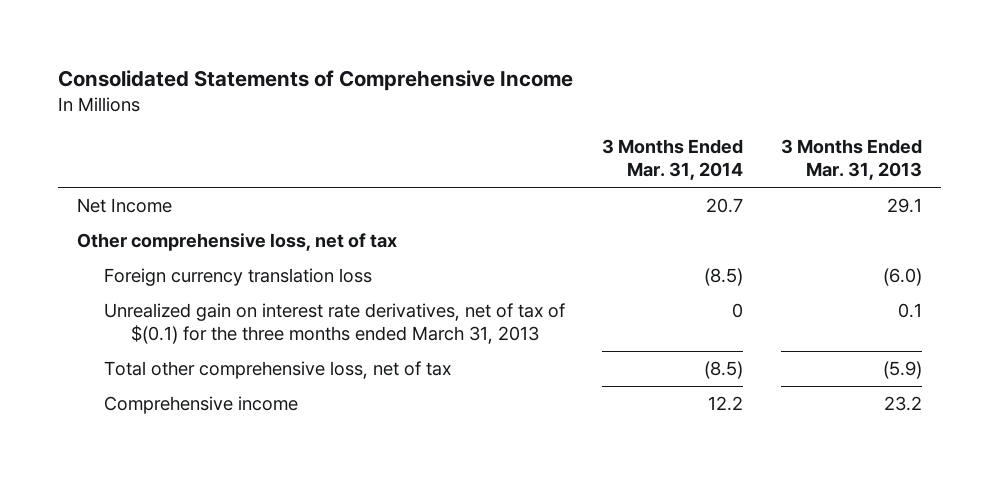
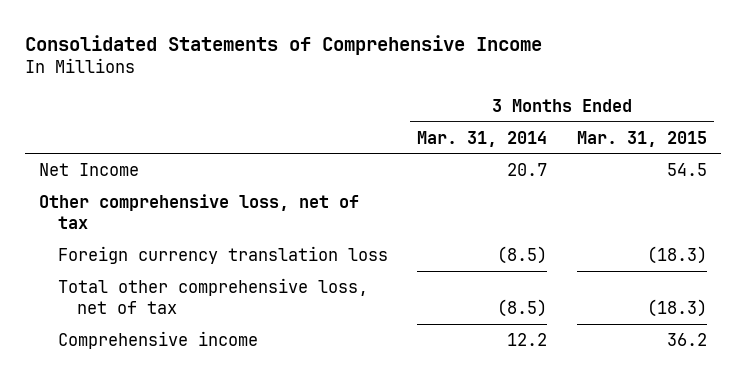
[780,139,922,181] 3 Months Ended Mar. 31, 2013 -> none
none -> [576,130,707,147] Mar. 31, 2015
[103,303,565,345] Unrealized gain on interest rate derivatives, net of tax of $(0.1) for the three months ended March 31, 2013 -> none

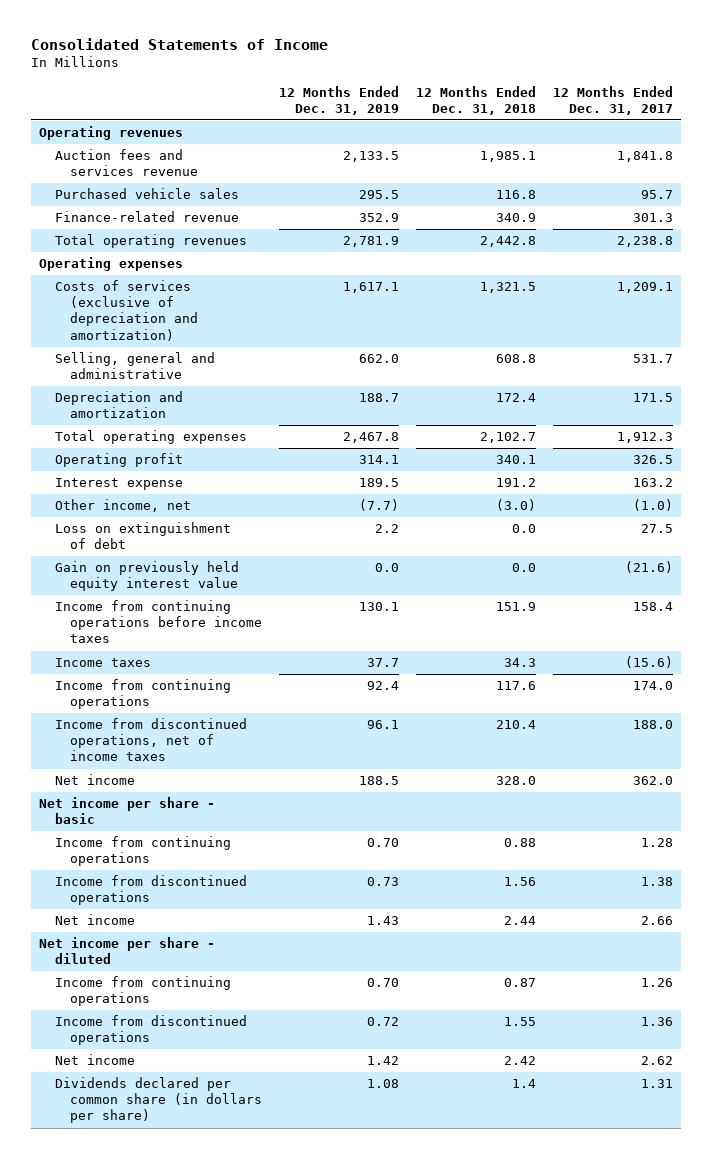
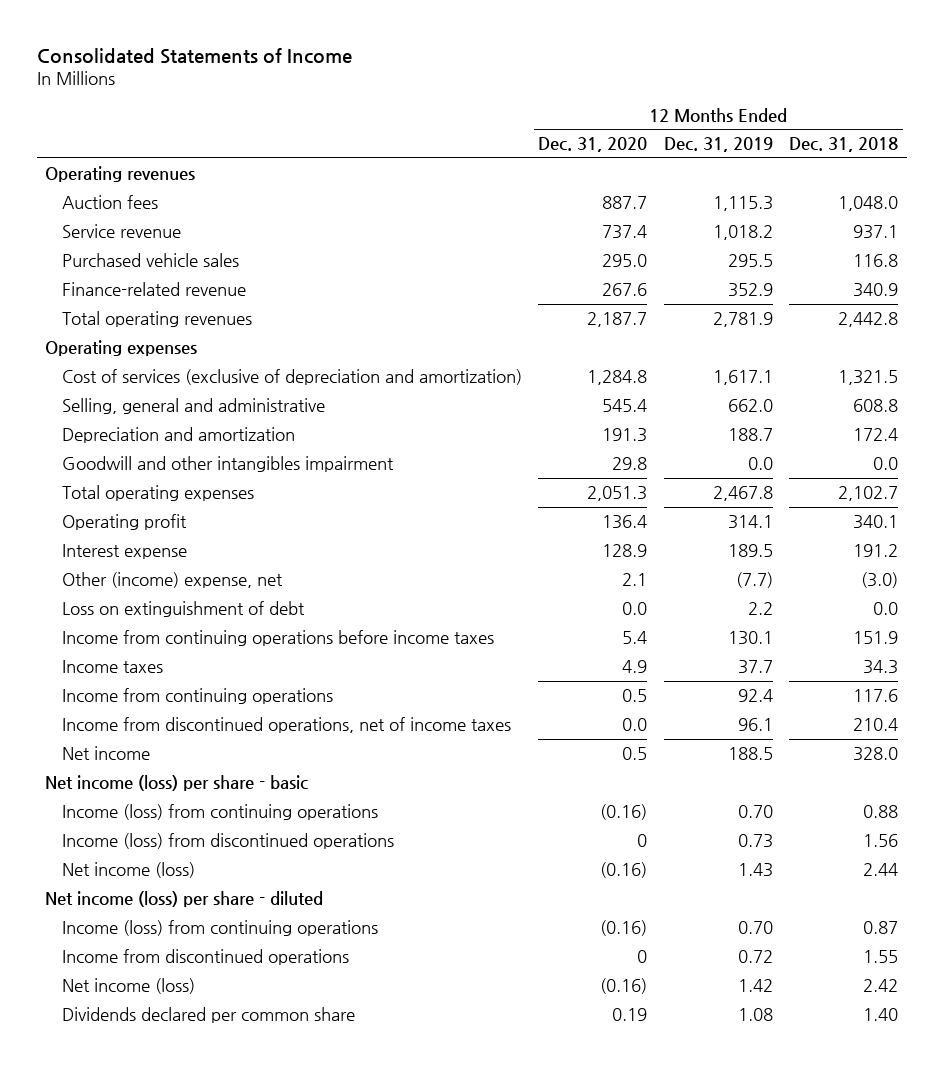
[552,85,673,115] 12 Months Ended Dec. 31, 2017 -> none
none -> [538,137,648,153] Dec. 31, 2020
[54,149,199,177] Auction fees and services revenue -> none
none -> [61,194,158,209] Auction fees
none -> [61,223,181,238] Service revenue
[54,280,199,341] Costs of services (exclusive of depreciation and amortization) -> [61,368,522,385] Cost of services (exclusive of depreciation and amortization)
none -> [61,455,394,472] Goodwill and other intangibles impairment
[54,499,191,513] Other income, net -> [61,571,283,588] Other (income) expense, net
[54,561,239,592] Gain on previously held equity interest value -> none
[38,797,215,825] Net income per share - basic -> [45,774,309,791] Net income (loss) per share - basic
[54,836,231,867] Income from continuing operations -> [61,803,378,820] Income (loss) from continuing operations
[54,875,247,906] Income from discontinued operations -> [61,832,394,849] Income (loss) from discontinued operations
[54,914,135,926] Net income -> [61,861,195,878] Net income (loss)
[38,937,215,965] Net income per share - diluted -> [45,890,324,907] Net income (loss) per share - diluted
[54,976,231,1007] Income from continuing operations -> [61,919,378,936] Income (loss) from continuing operations
[54,1054,135,1066] Net income -> [61,977,195,994] Net income (loss)
[54,1077,263,1124] Dividends declared per common share (in dollars per share) -> [61,1006,355,1023] Dividends declared per common share
[512,1079,537,1089] 1.4 -> [863,1007,899,1021] 1.40

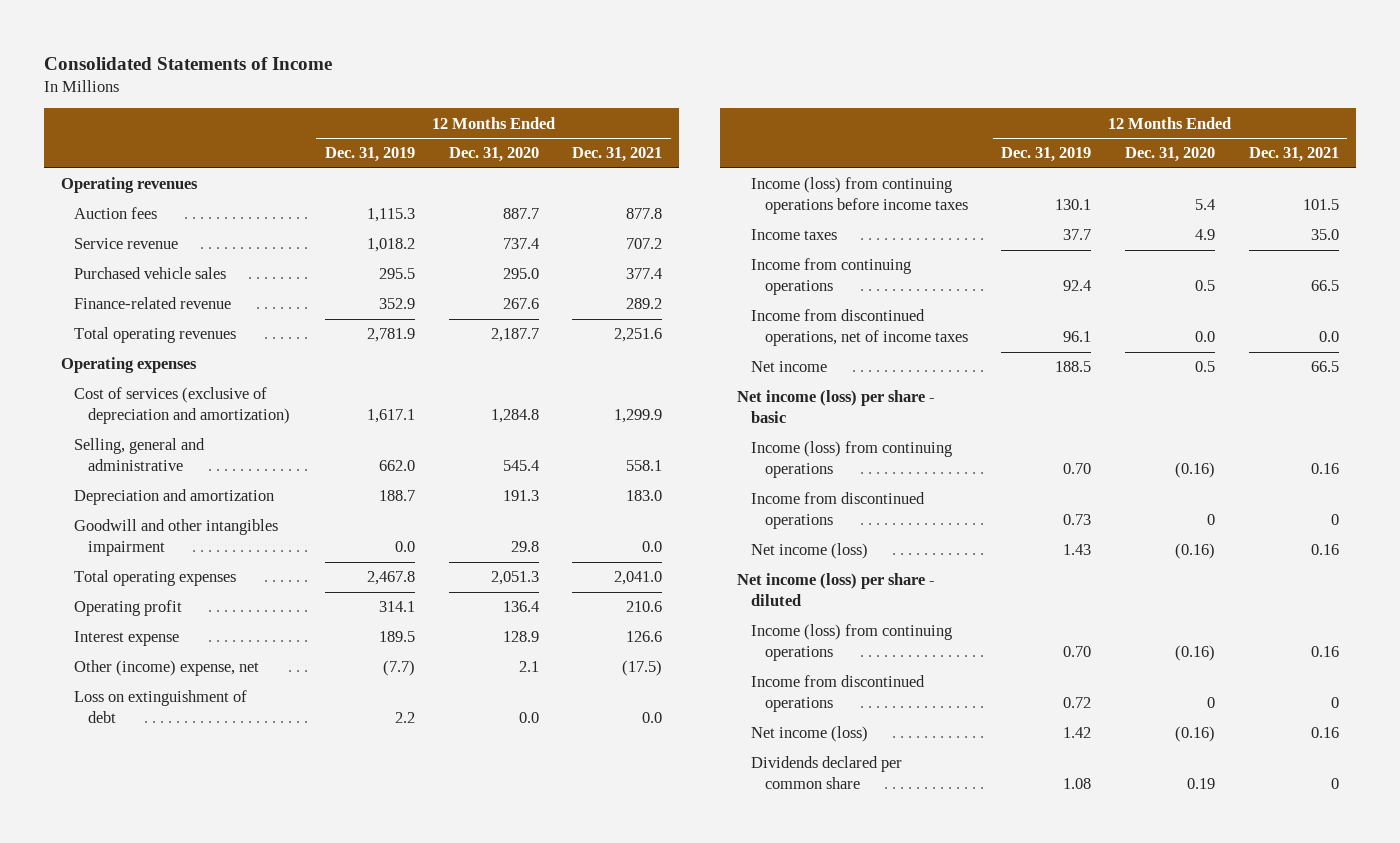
[789,137,899,153] Dec. 31, 2018 -> none
none -> [572,147,663,163] Dec. 31, 2021
[61,629,494,646] Income from continuing operations before income taxes -> [750,177,968,215] Income (loss) from continuing operations before income taxes
[61,832,394,849] Income (loss) from discontinued operations -> [750,492,925,530] Income from discontinued operations

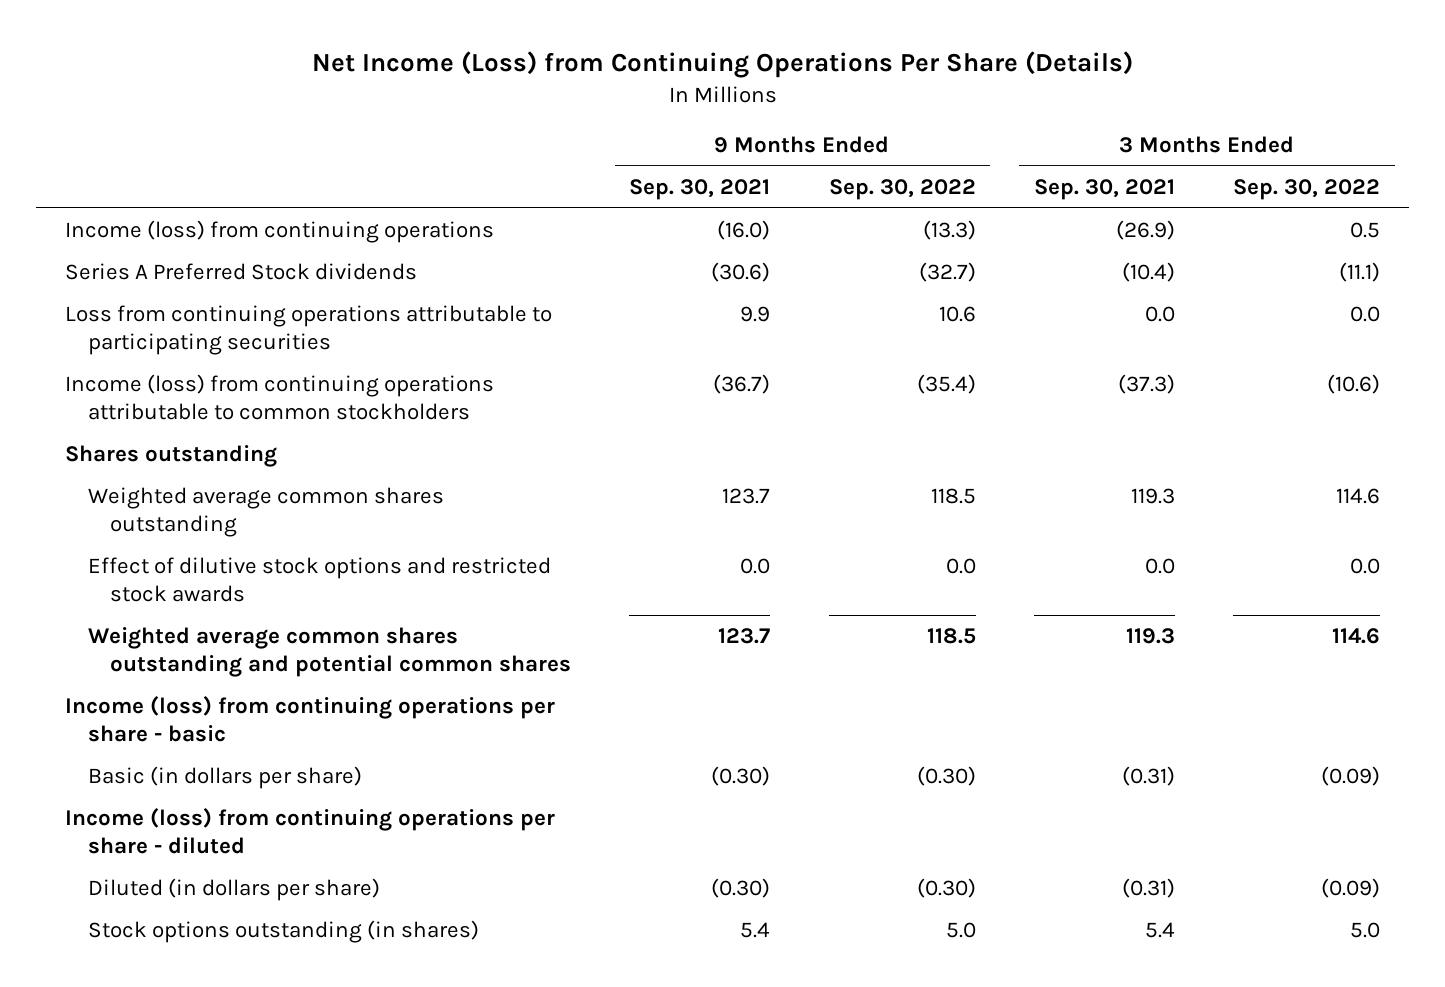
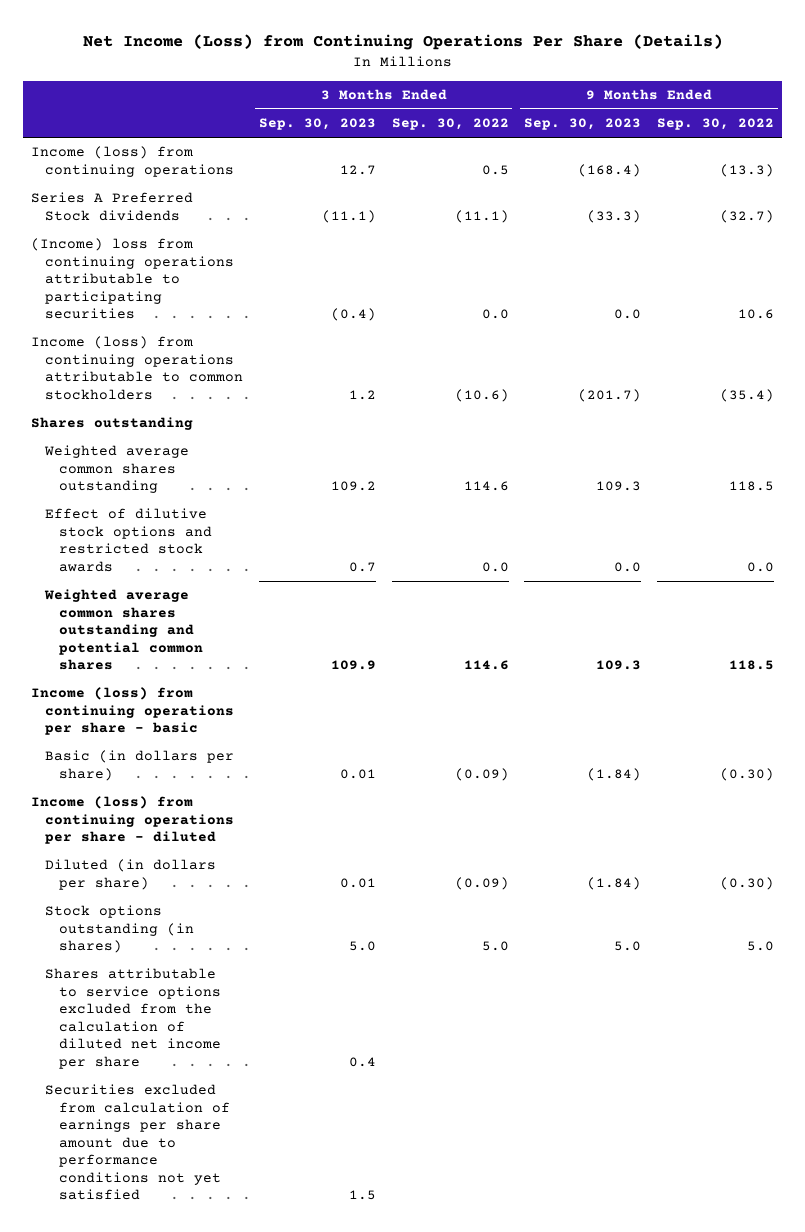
[629,178,771,200] Sep. 30, 2021 -> none
[1033,178,1175,200] Sep. 30, 2021 -> none
none -> [258,118,376,131] Sep. 30, 2023
none -> [524,118,642,131] Sep. 30, 2023
[65,305,553,356] Loss from continuing operations attributable to participating securities -> [31,238,235,320] (Income) loss from continuing operations attributable to participating securities
none -> [45,968,222,1069] Shares attributable to service options excluded from the calculation of diluted net income per share
none -> [45,1084,231,1201] Securities excluded from calculation of earnings per share amount due to performance conditions not yet satisfied

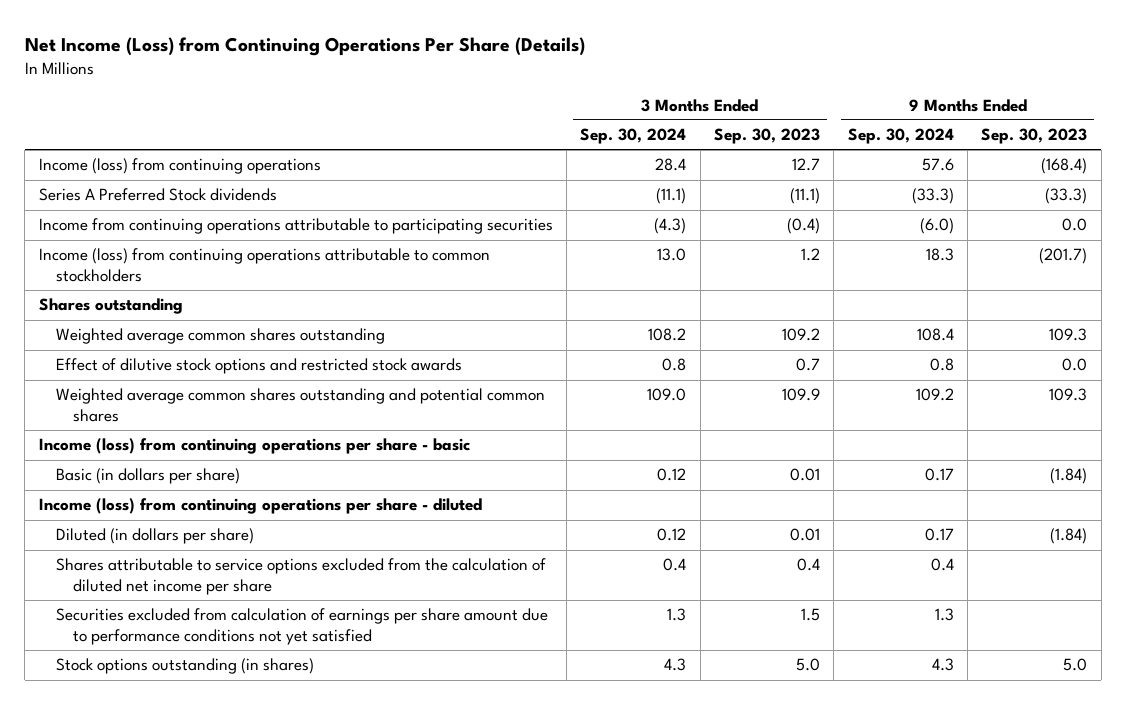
[391,118,509,131] Sep. 30, 2022 -> none
[656,118,774,131] Sep. 30, 2022 -> none
none -> [580,128,687,145] Sep. 30, 2024
none -> [847,128,954,145] Sep. 30, 2024
[31,238,235,320] (Income) loss from continuing operations attributable to participating securities -> [38,218,553,235] Income from continuing operations attributable to participating securities
[45,905,195,954] Stock options outstanding (in shares) -> [55,658,314,675] Stock options outstanding (in shares)

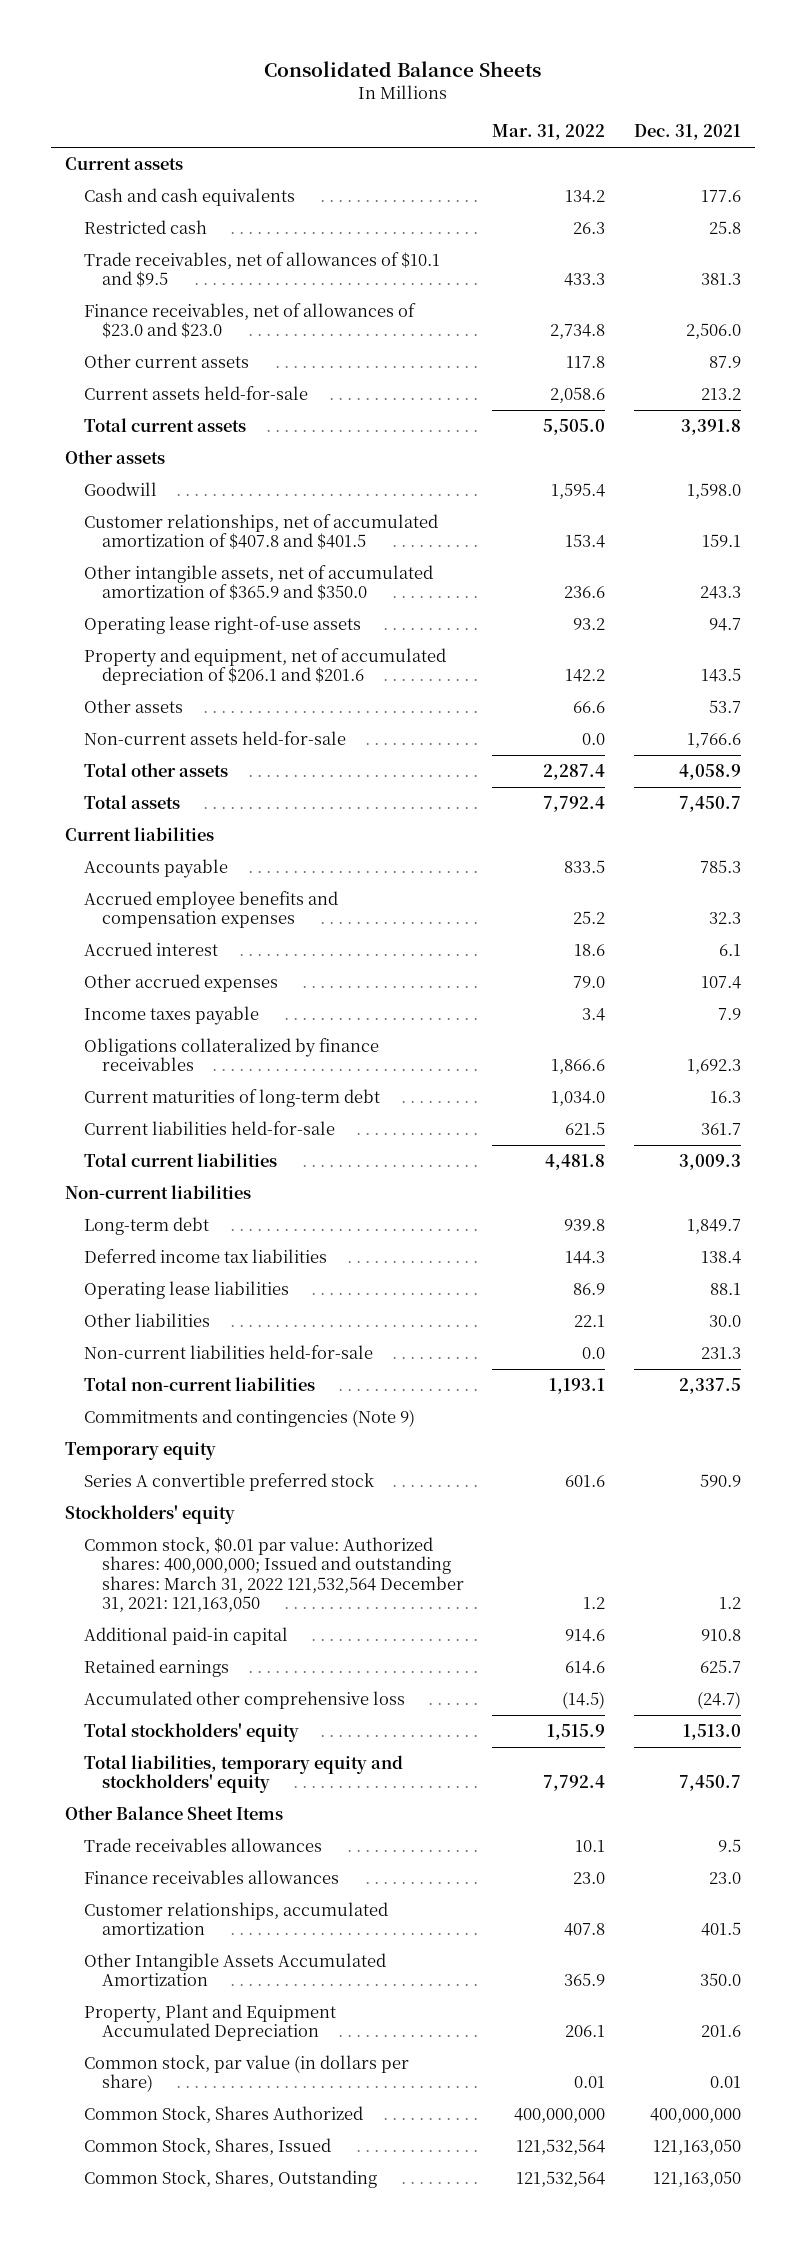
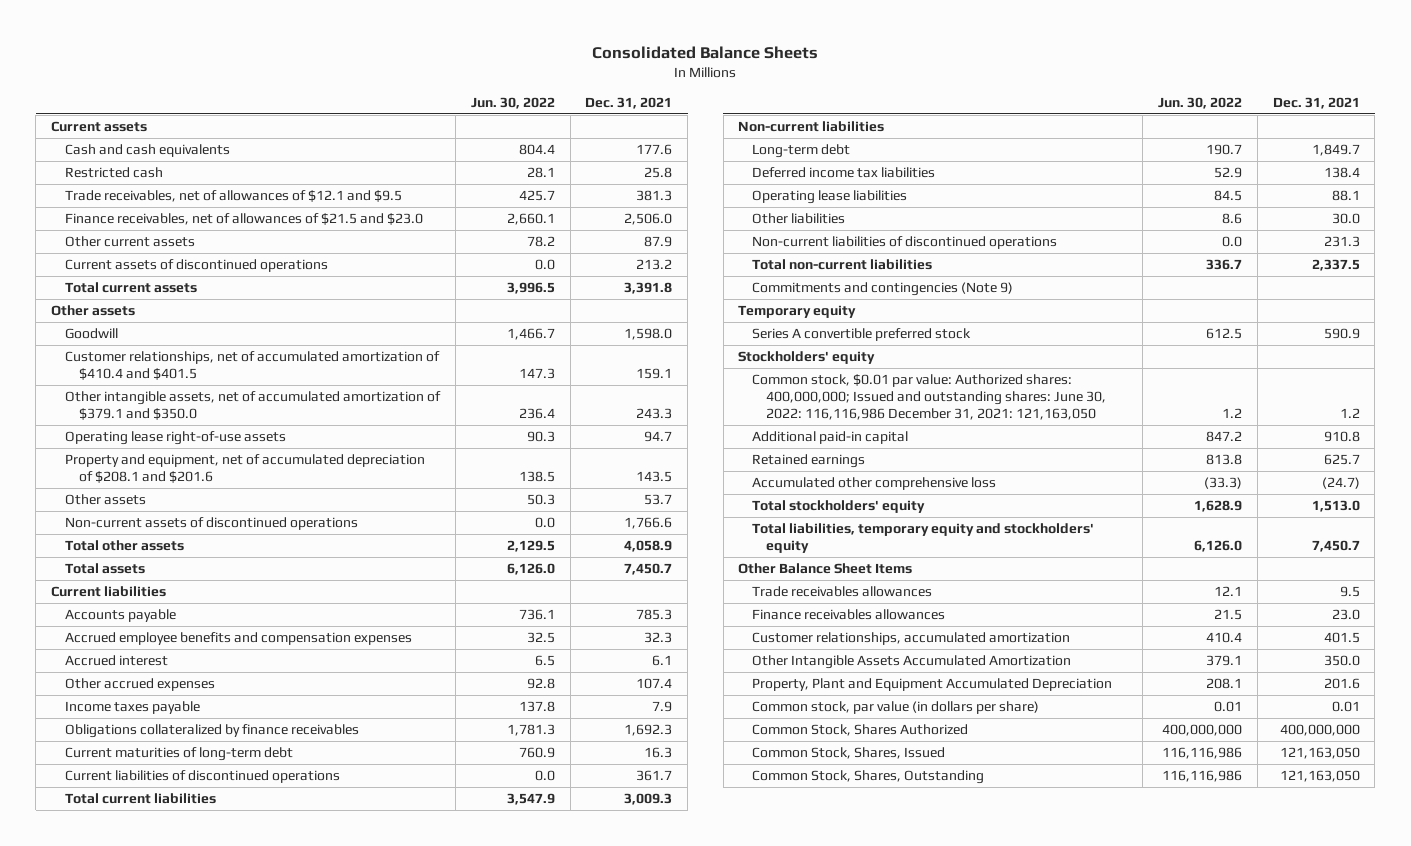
[492,124,606,141] Mar. 31, 2022 -> none
none -> [470,97,555,110] Jun. 30, 2022
[83,251,440,288] Trade receivables, net of allowances of $10.1 and $9.5 -> [65,189,403,202] Trade receivables, net of allowances of $12.1 and $9.5
[83,302,416,339] Finance receivables, net of allowances of $23.0 and $23.0 -> [65,212,424,225] Finance receivables, net of allowances of $21.5 and $23.0
[83,385,308,400] Current assets held-for-sale -> [65,258,329,272] Current assets of discontinued operations
[83,513,438,550] Customer relationships, net of accumulated amortization of $407.8 and $401.5 -> [65,350,441,381] Customer relationships, net of accumulated amortization of $410.4 and $401.5
[83,564,433,601] Other intangible assets, net of accumulated amortization of $365.9 and $350.0 -> [65,390,442,421] Other intangible assets, net of accumulated amortization of $379.1 and $350.0
[83,647,446,686] Property and equipment, net of accumulated depreciation of $206.1 and $201.6 -> [65,453,426,484] Property and equipment, net of accumulated depreciation of $208.1 and $201.6
[83,730,346,745] Non-current assets held-for-sale -> [65,516,359,530] Non-current assets of discontinued operations
[83,1120,335,1135] Current liabilities held-for-sale -> [65,769,341,783] Current liabilities of discontinued operations
[83,1344,373,1359] Non-current liabilities held-for-sale -> [752,235,1058,249] Non-current liabilities of discontinued operations
[83,1536,465,1613] Common stock, $0.01 par value: Authorized shares: 400,000,000; Issued and outstanding shares: March 31, 2022 121,532,564 December 31, 2021: 121,163,050 -> [752,373,1106,421] Common stock, $0.01 par value: Authorized shares: 400,000,000; Issued and outstanding shares: June 30, 2022: 116,116,986 December 31, 2021: 121,163,050

